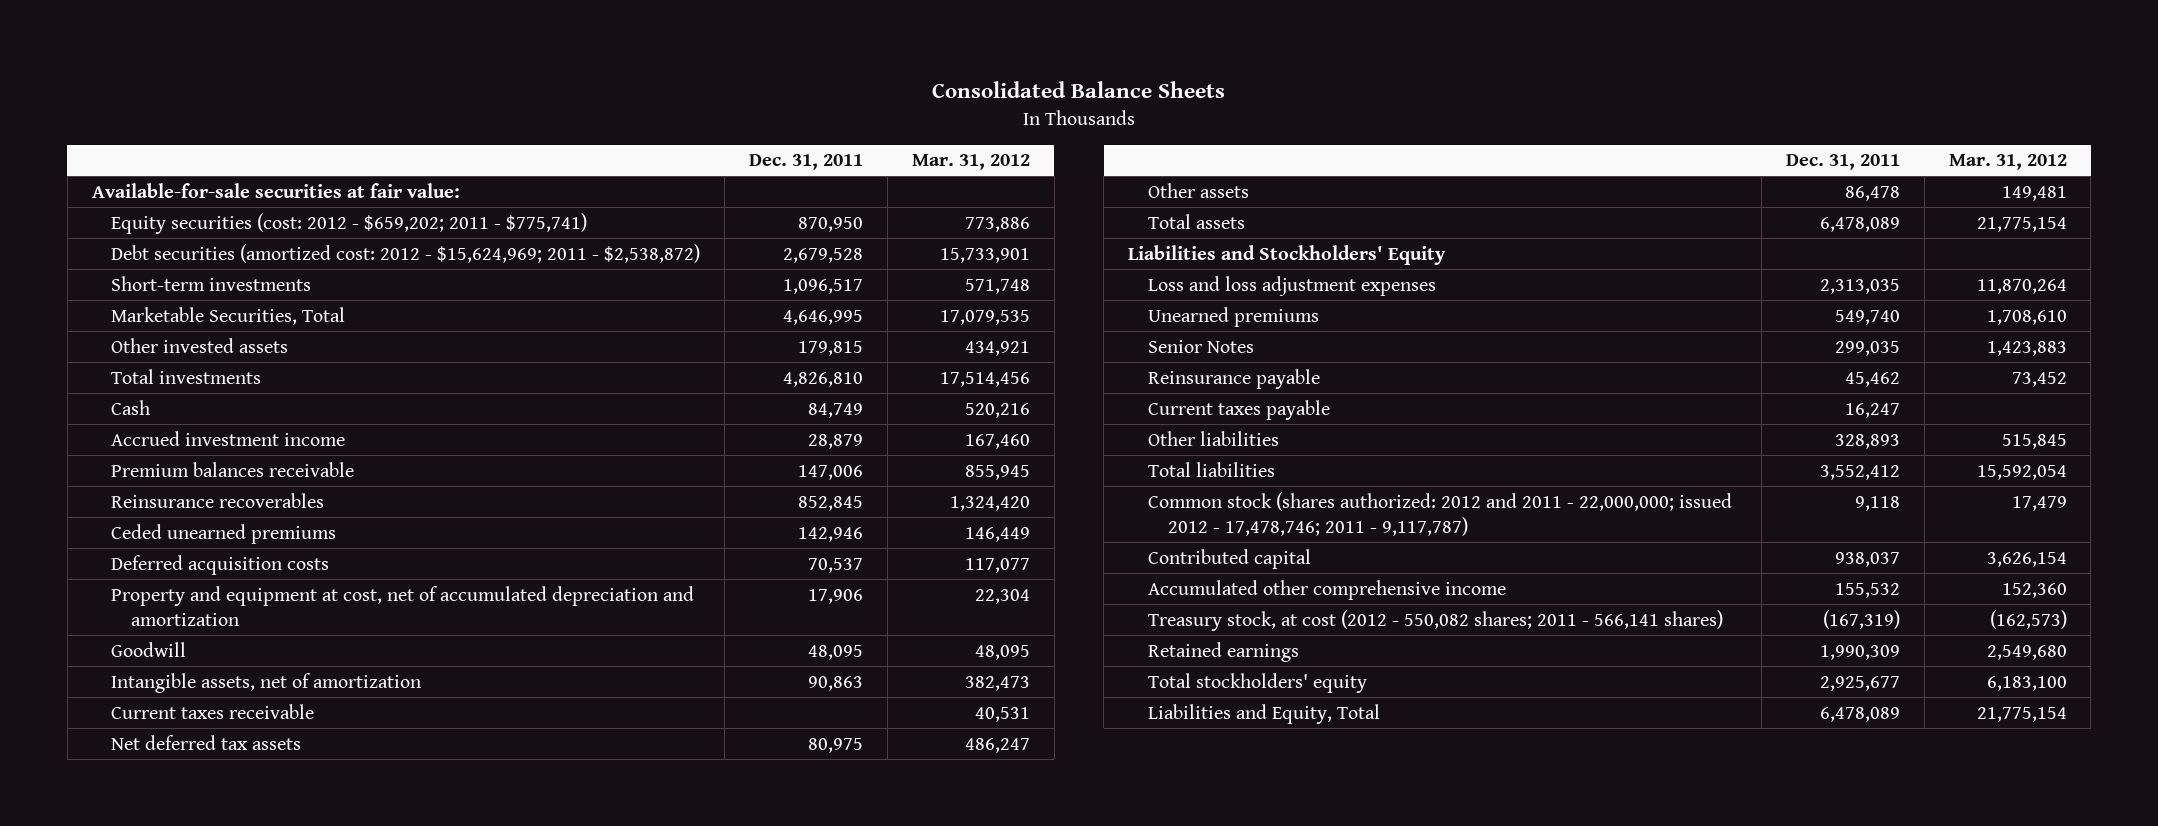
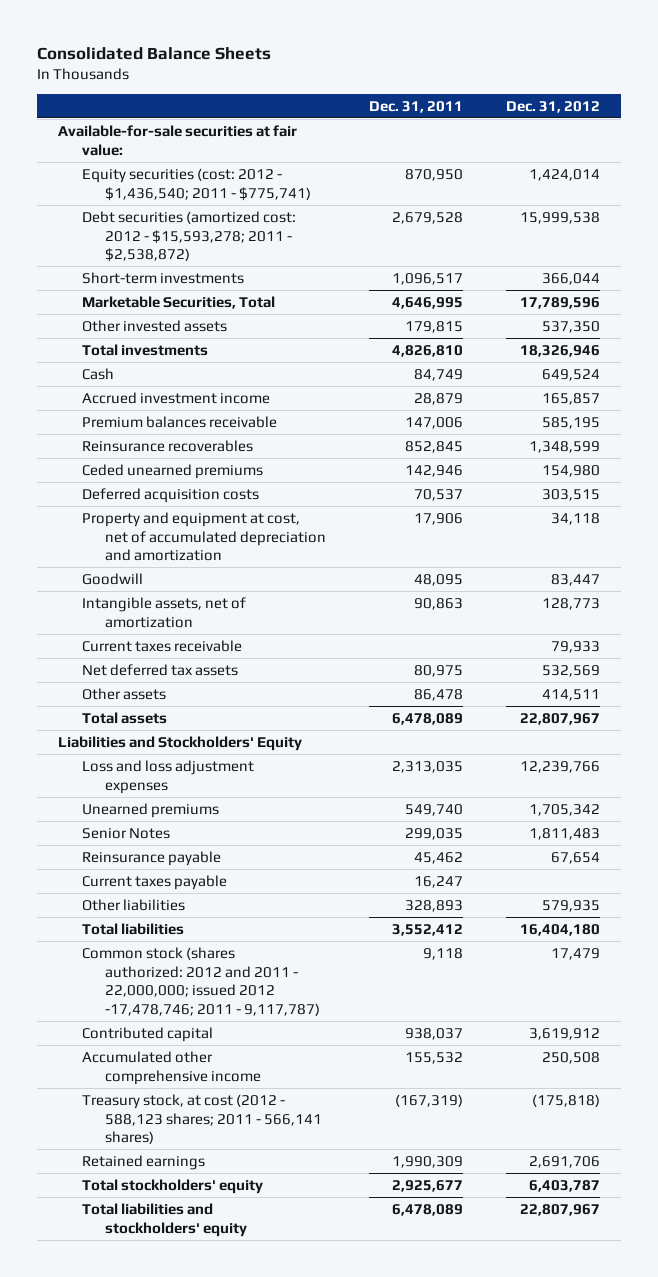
[912,154,1031,171] Mar. 31, 2012 -> none
none -> [505,100,600,113] Dec. 31, 2012
[111,212,588,234] Equity securities (cost: 2012 - $659,202; 2011 - $775,741) -> [81,167,312,201] Equity securities (cost: 2012 - $1,436,540; 2011 - $775,741)
[111,243,701,263] Debt securities (amortized cost: 2012 - $15,624,969; 2011 - $2,538,872) -> [81,210,296,263] Debt securities (amortized cost: 2012 - $15,593,278; 2011 - $2,538,872)
[1147,491,1732,536] Common stock (shares authorized: 2012 and 2011 - 22,000,000; issued 2012 - 17,478,746; 2011 - 9,117,787) -> [81,946,321,1017] Common stock (shares authorized: 2012 and 2011 - 22,000,000; issued 2012 -17,478,746; 2011 - 9,117,787)
[1147,609,1723,631] Treasury stock, at cost (2012 - 550,082 shares; 2011 - 566,141 shares) -> [81,1093,323,1145] Treasury stock, at cost (2012 - 588,123 shares; 2011 - 566,141 shares)
[1147,703,1380,724] Liabilities and Equity, Total -> [81,1202,248,1237] Total liabilities and stockholders' equity

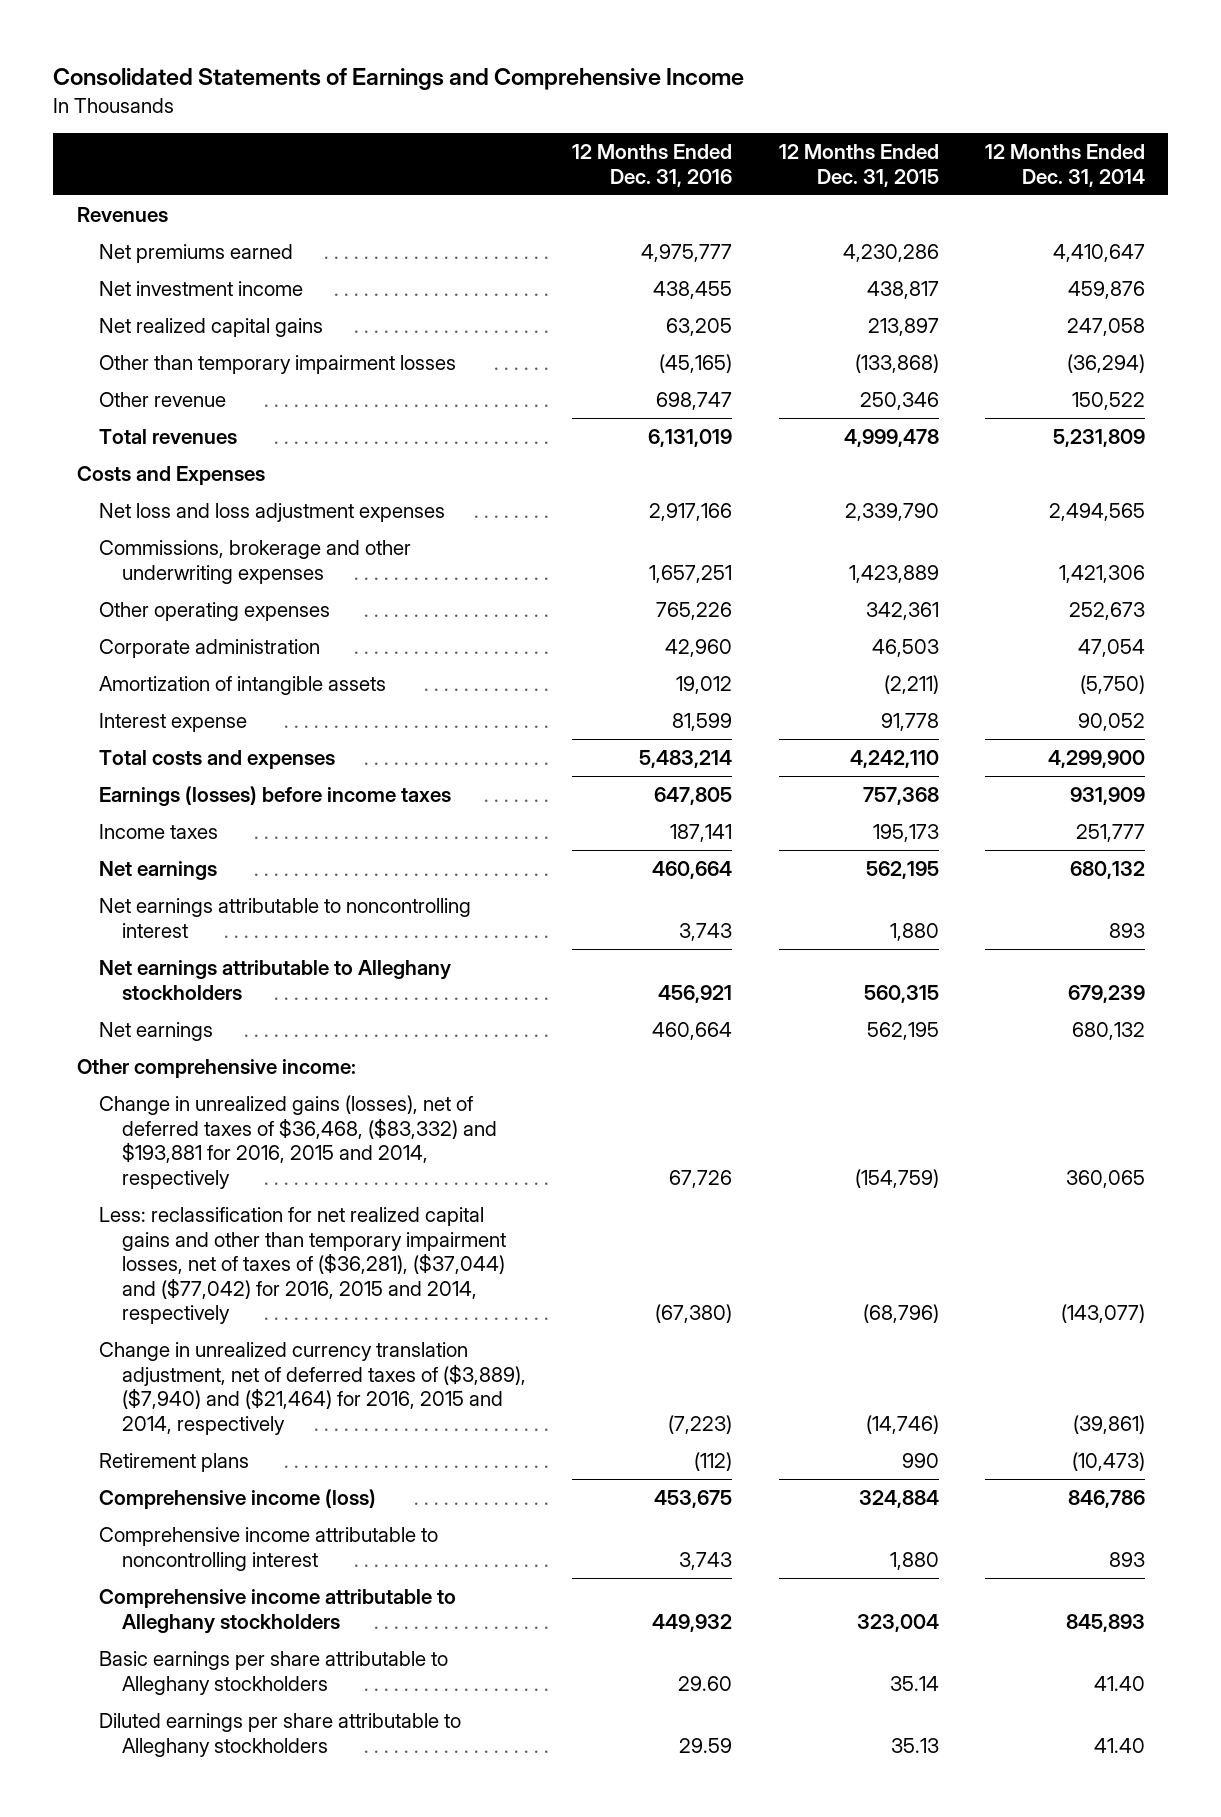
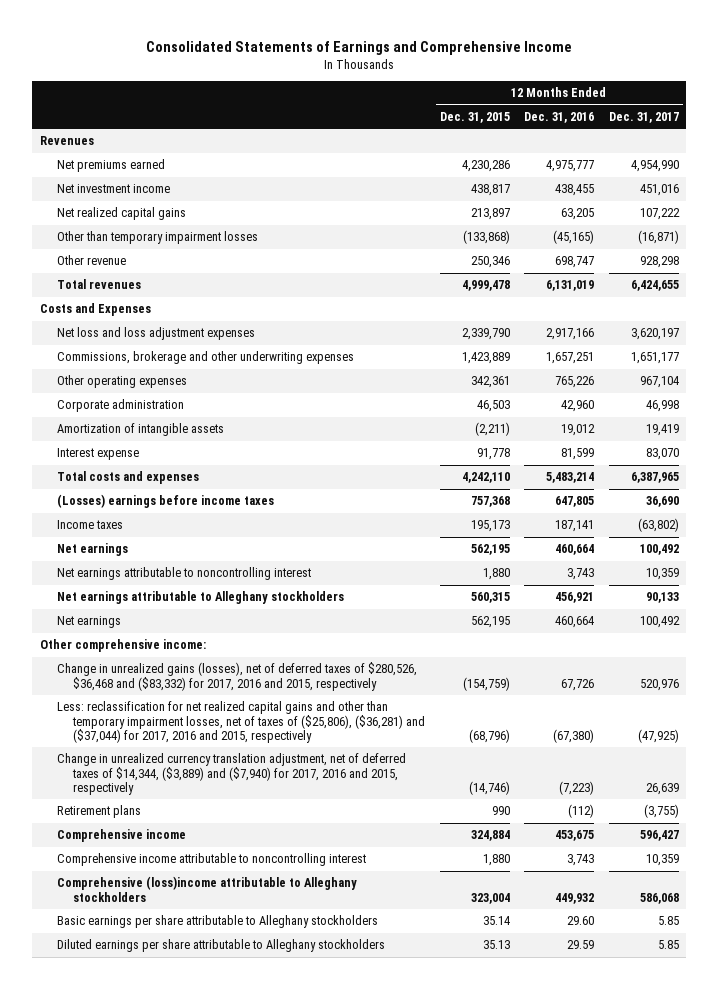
[984,144,1145,187] 12 Months Ended Dec. 31, 2014 -> none
none -> [608,111,679,123] Dec. 31, 2017
[99,786,452,807] Earnings (losses) before income taxes -> [56,494,274,509] (Losses) earnings before income taxes
[99,1095,497,1189] Change in unrealized gains (losses), net of deferred taxes of $36,468, ($83,332) and $193,881 for 2016, 2015 and 2014, respectively -> [56,662,417,691] Change in unrealized gains (losses), net of deferred taxes of $280,526, $36,468 and ($83,332) for 2017, 2016 and 2015, respectively
[99,1207,506,1325] Less: reclassification for net realized capital gains and other than temporary impairment losses, net of taxes of ($36,281), ($37,044) and ($77,042) for 2016, 2015 and 2014, respectively -> [56,701,426,743] Less: reclassification for net realized capital gains and other than temporary impairment losses, net of taxes of ($25,806), ($36,281) and ($37,044) for 2017, 2016 and 2015, respectively
[99,1342,526,1435] Change in unrealized currency translation adjustment, net of deferred taxes of ($3,889), ($7,940) and ($21,464) for 2016, 2015 and 2014, respectively -> [56,753,406,795] Change in unrealized currency translation adjustment, net of deferred taxes of $14,344, ($3,889) and ($7,940) for 2017, 2016 and 2015, respectively
[99,1489,377,1510] Comprehensive income (loss) -> [56,829,186,843] Comprehensive income
[99,1589,457,1634] Comprehensive income attributable to Alleghany stockholders -> [56,876,357,902] Comprehensive (loss)income attributable to Alleghany stockholders

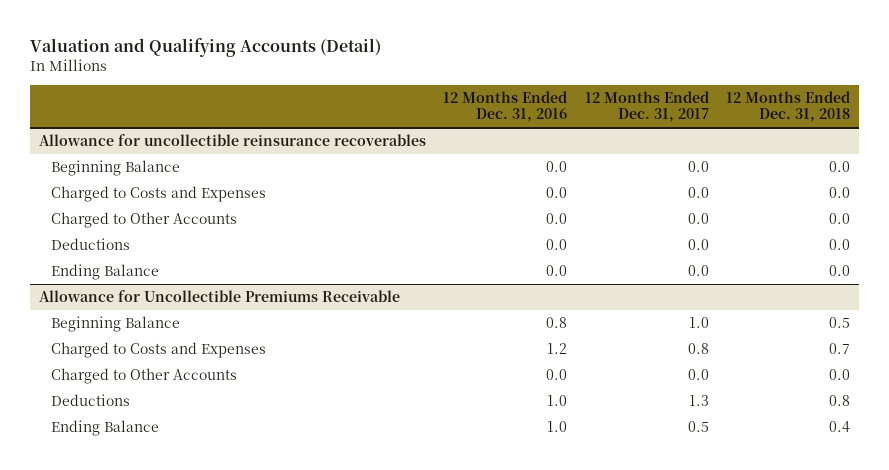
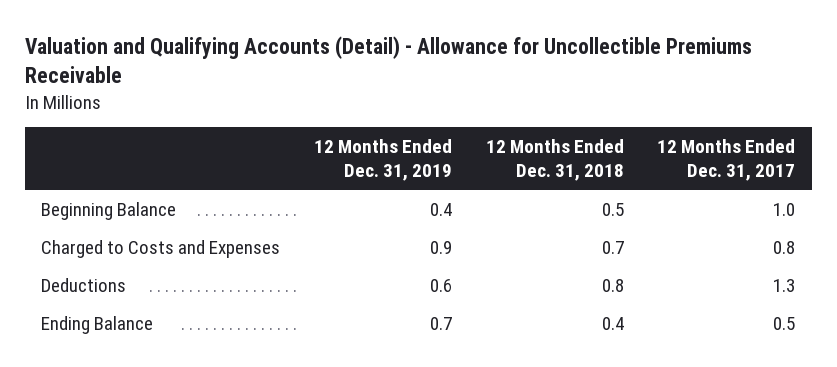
[30,37,382,57] Valuation and Qualifying Accounts (Detail) -> [24,35,752,84] Valuation and Qualifying Accounts (Detail) - Allowance for Uncollectible Premiums Receivable
[443,90,568,123] 12 Months Ended Dec. 31, 2016 -> none
none -> [314,139,453,181] 12 Months Ended Dec. 31, 2019
[38,134,426,147] Allowance for uncollectible reinsurance recoverables -> none
[50,160,180,177] Beginning Balance -> none
[50,186,266,203] Charged to Costs and Expenses -> none
[50,212,237,229] Charged to Other Accounts -> none
[50,238,130,251] Deductions -> none
[50,264,159,281] Ending Balance -> none
[38,290,400,303] Allowance for Uncollectible Premiums Receivable -> none
[50,368,237,385] Charged to Other Accounts -> none

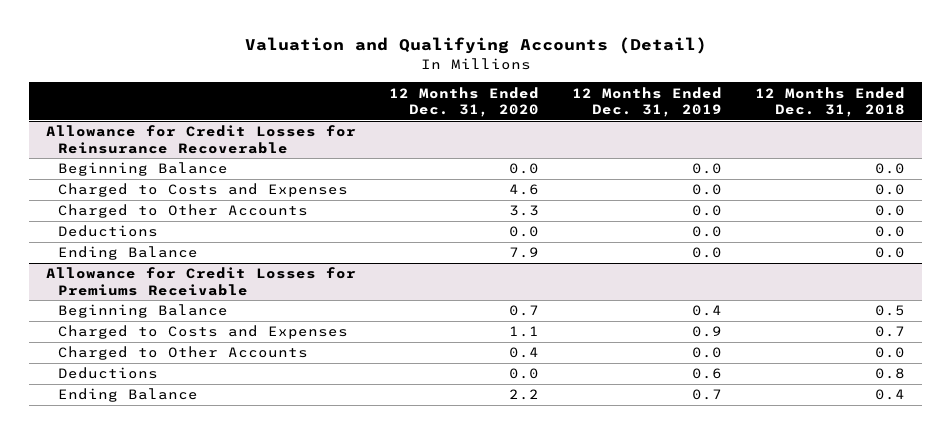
[24,35,752,84] Valuation and Qualifying Accounts (Detail) - Allowance for Uncollectible Premiums Receivable -> [244,37,707,55] Valuation and Qualifying Accounts (Detail)
[657,139,796,181] 12 Months Ended Dec. 31, 2017 -> none
none -> [389,86,540,118] 12 Months Ended Dec. 31, 2020
none -> [45,125,356,154] Allowance for Credit Losses for Reinsurance Recoverable
none -> [57,162,228,177] Beginning Balance
none -> [57,183,348,198] Charged to Costs and Expenses
none -> [57,204,308,219] Charged to Other Accounts
none -> [57,225,158,238] Deductions
none -> [57,246,198,261] Ending Balance
none -> [45,267,356,296] Allowance for Credit Losses for Premiums Receivable
none -> [57,346,308,361] Charged to Other Accounts

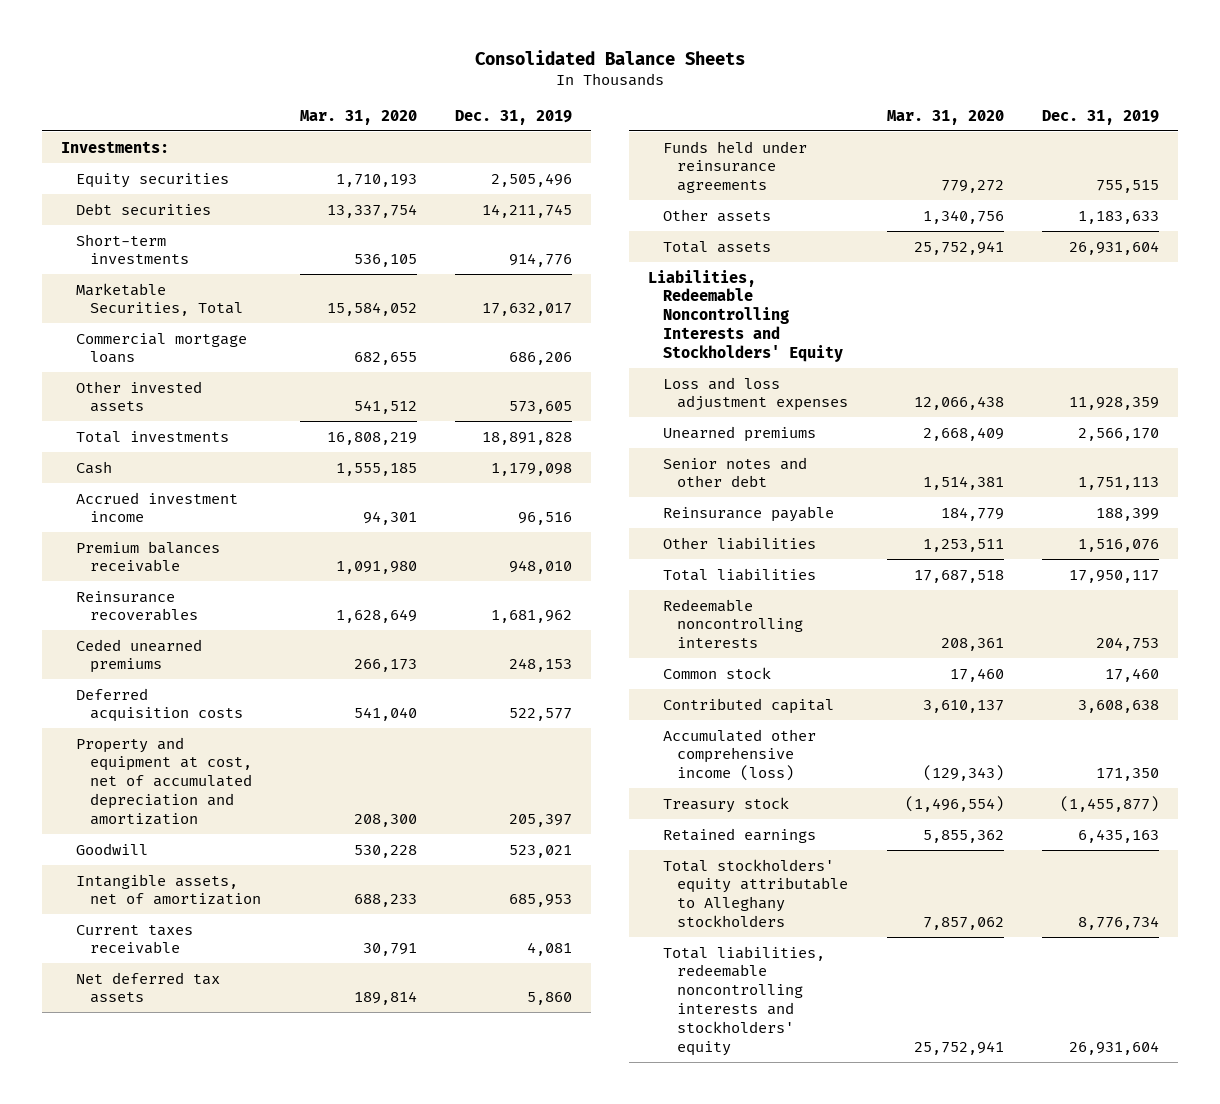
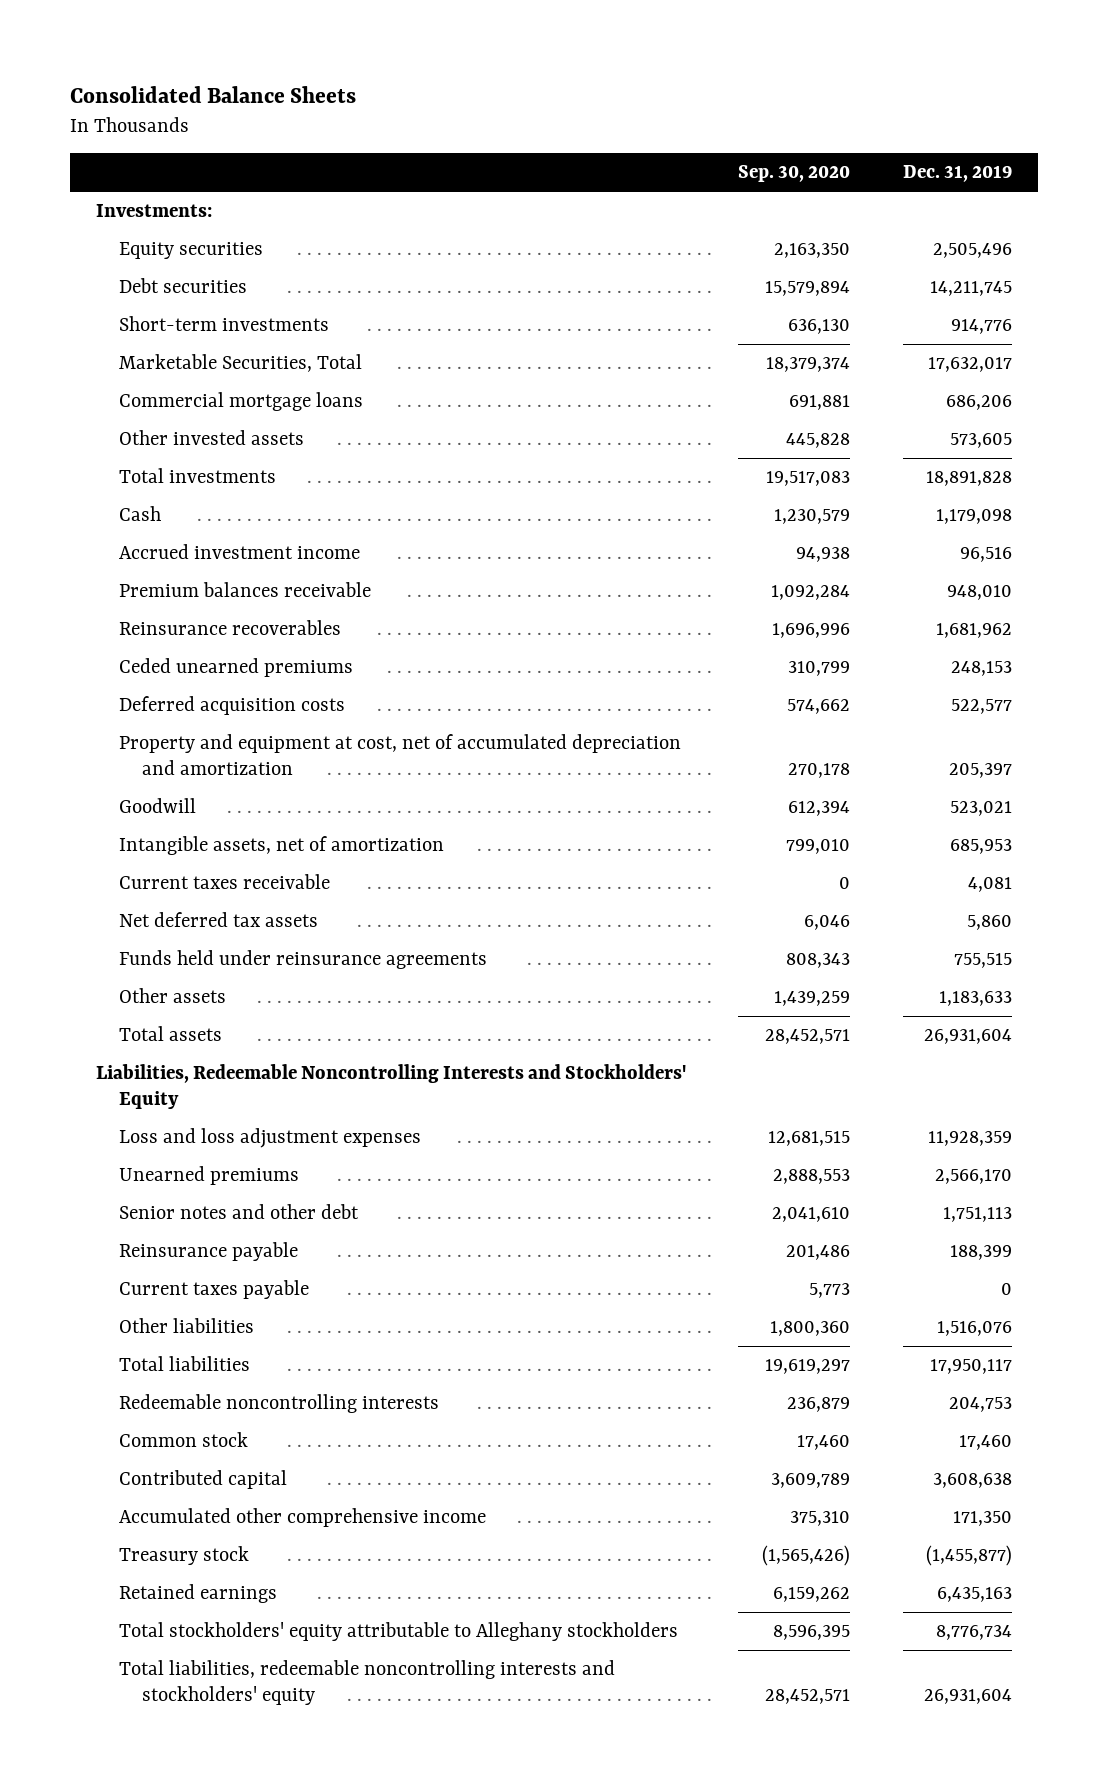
[299,109,417,125] Mar. 31, 2020 -> none
none -> [738,165,851,183] Sep. 30, 2020
none -> [118,1280,309,1300] Current taxes payable
[662,728,816,782] Accumulated other comprehensive income (loss) -> [118,1508,486,1528] Accumulated other comprehensive income

